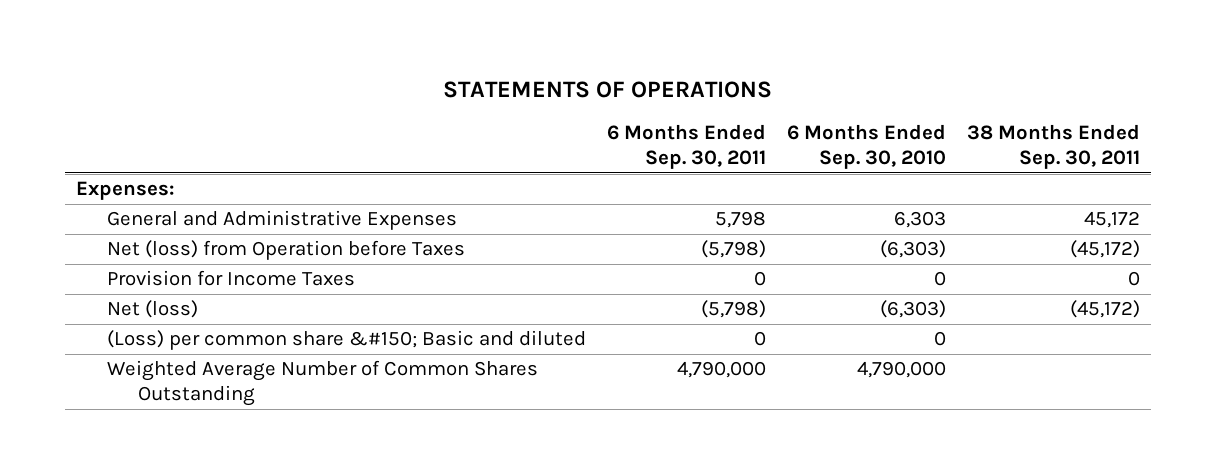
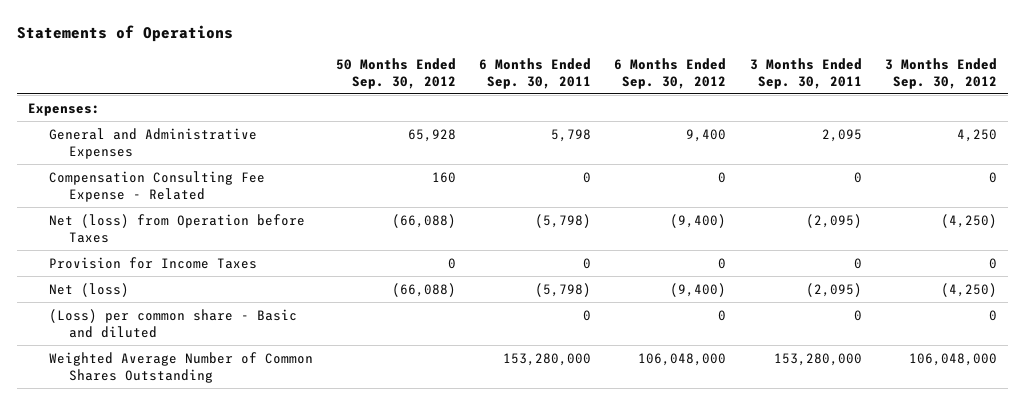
[443,81,773,99] STATEMENTS OF OPERATIONS -> [16,24,233,42] Statements of Operations
[787,124,947,170] 6 Months Ended Sep. 30, 2010 -> none
[967,124,1141,170] 38 Months Ended Sep. 30, 2011 -> none
none -> [335,57,456,89] 50 Months Ended Sep. 30, 2012
none -> [614,57,727,89] 6 Months Ended Sep. 30, 2012
none -> [749,57,862,89] 3 Months Ended Sep. 30, 2011
none -> [884,57,997,89] 3 Months Ended Sep. 30, 2012
none -> [48,170,265,202] Compensation Consulting Fee Expense - Related
[107,330,587,351] (Loss) per common share &#150; Basic and diluted -> [48,308,297,338] (Loss) per common share - Basic and diluted
[677,361,767,379] 4,790,000 -> [503,352,592,366] 153,280,000

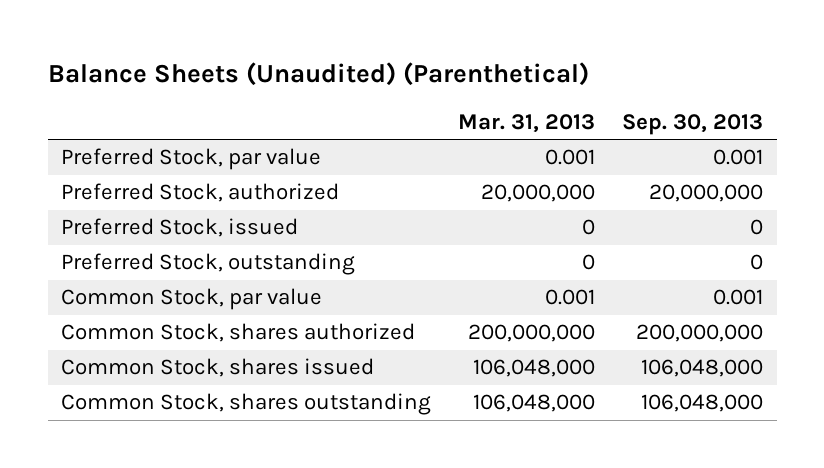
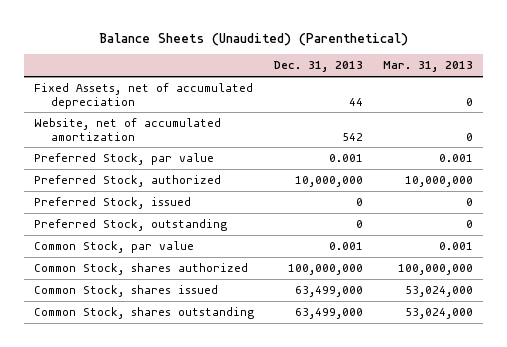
[622,114,764,136] Sep. 30, 2013 -> none
none -> [274,61,364,73] Dec. 31, 2013
none -> [34,82,254,109] Fixed Assets, net of accumulated depreciation
none -> [34,117,222,141] Website, net of accumulated amortization
[481,184,596,203] 20,000,000 -> [404,175,473,187] 10,000,000
[468,324,596,343] 200,000,000 -> [397,263,473,275] 100,000,000
[473,359,596,378] 106,048,000 -> [404,285,473,297] 53,024,000
[473,394,596,413] 106,048,000 -> [404,307,473,319] 53,024,000

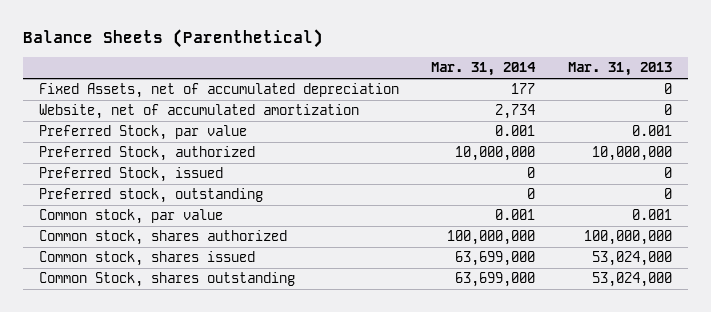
[98,32,408,46] Balance Sheets (Unaudited) (Parenthetical) -> [22,29,323,49] Balance Sheets (Parenthetical)
[274,61,364,73] Dec. 31, 2013 -> none
none -> [431,62,537,77] Mar. 31, 2014
[34,218,228,231] Preferred Stock, outstanding -> [38,188,263,204] Preferred stock, outstanding
[34,240,195,253] Common Stock, par value -> [38,209,223,225] Common stock, par value
[34,262,249,275] Common Stock, shares authorized -> [38,230,287,246] Common stock, shares authorized
[34,284,219,297] Common Stock, shares issued -> [38,251,255,267] Common stock, shares issued

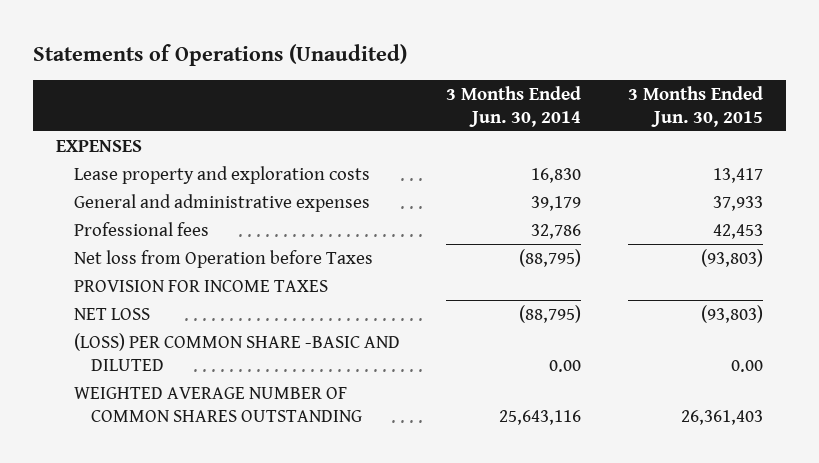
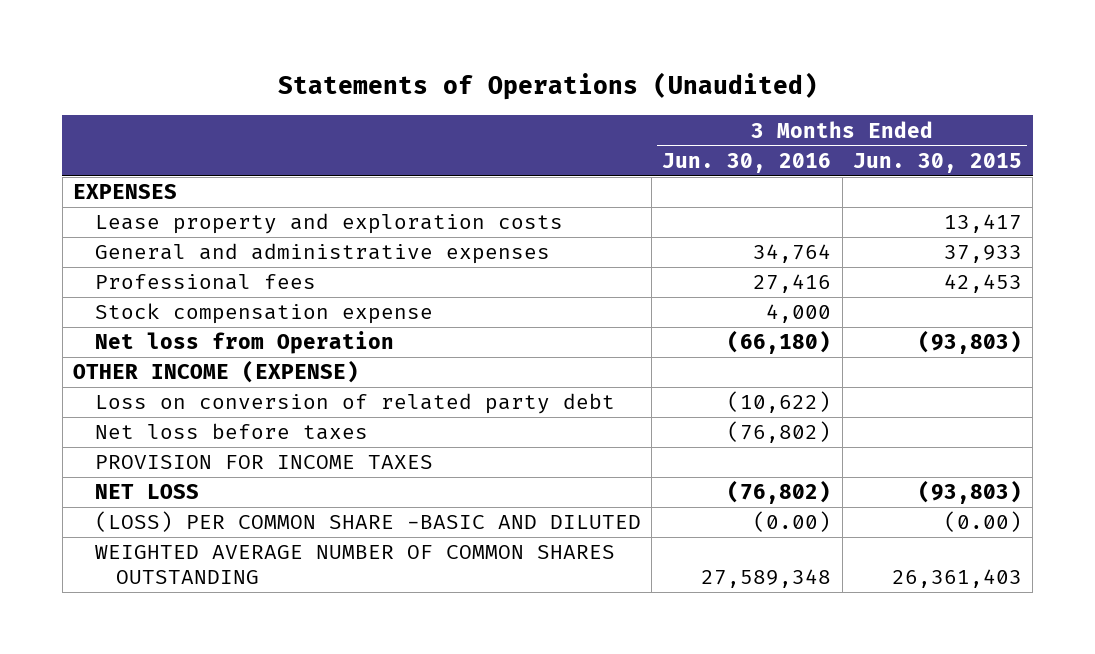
[446,85,582,127] 3 Months Ended Jun. 30, 2014 -> none
none -> [662,152,832,173] Jun. 30, 2016
none -> [94,303,433,325] Stock compensation expense
[73,249,373,268] Net loss from Operation before Taxes -> [94,331,394,355] Net loss from Operation
none -> [73,360,360,384] OTHER INCOME (EXPENSE)
none -> [94,393,615,415] Loss on conversion of related party debt
none -> [94,423,368,441] Net loss before taxes
[730,359,763,372] 0.00 -> [943,511,1022,533] (0.00)

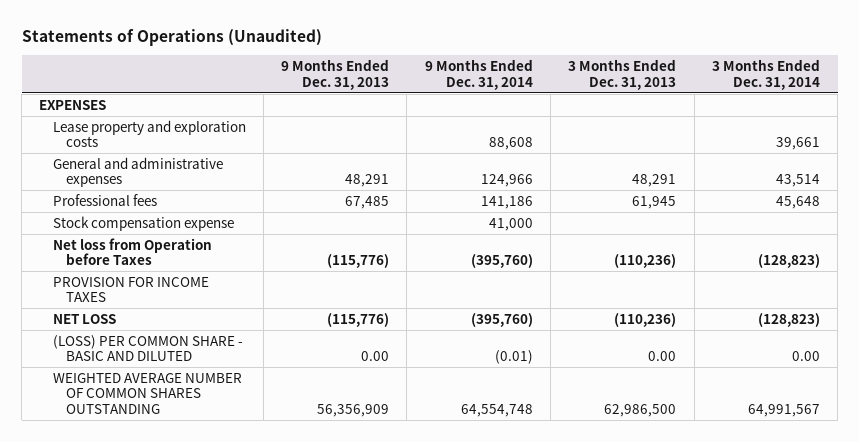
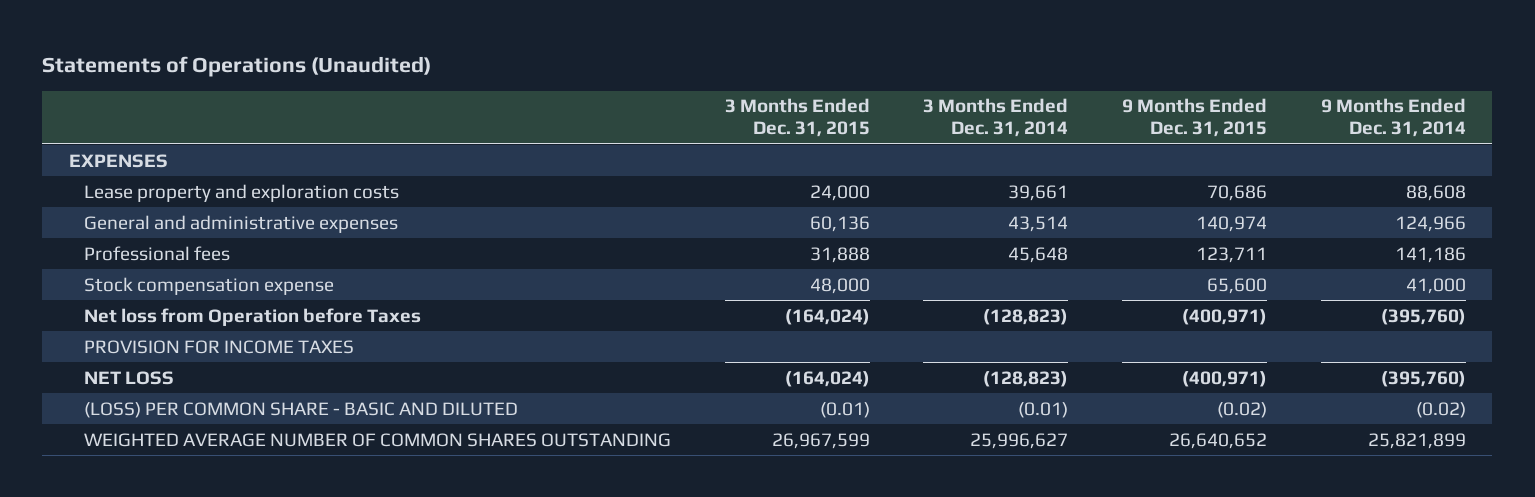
[281,59,390,90] 9 Months Ended Dec. 31, 2013 -> none
[568,59,677,90] 3 Months Ended Dec. 31, 2013 -> none
none -> [724,98,870,138] 3 Months Ended Dec. 31, 2015
none -> [1121,98,1267,138] 9 Months Ended Dec. 31, 2015
[494,350,533,365] (0.01) -> [1415,401,1466,418] (0.02)
[791,351,820,362] 0.00 -> [1018,401,1069,418] (0.01)
[460,403,533,417] 64,554,748 -> [1367,432,1466,449] 25,821,899
[747,403,820,417] 64,991,567 -> [970,432,1069,449] 25,996,627

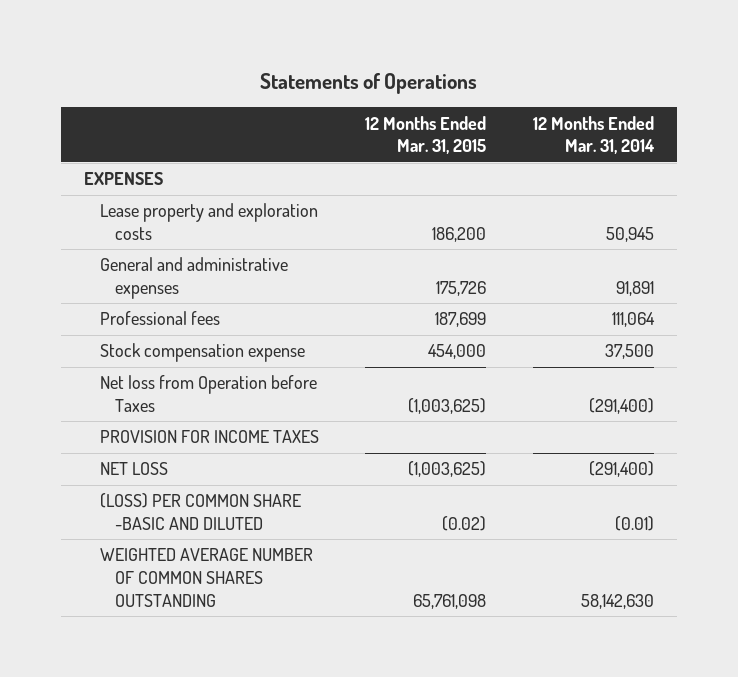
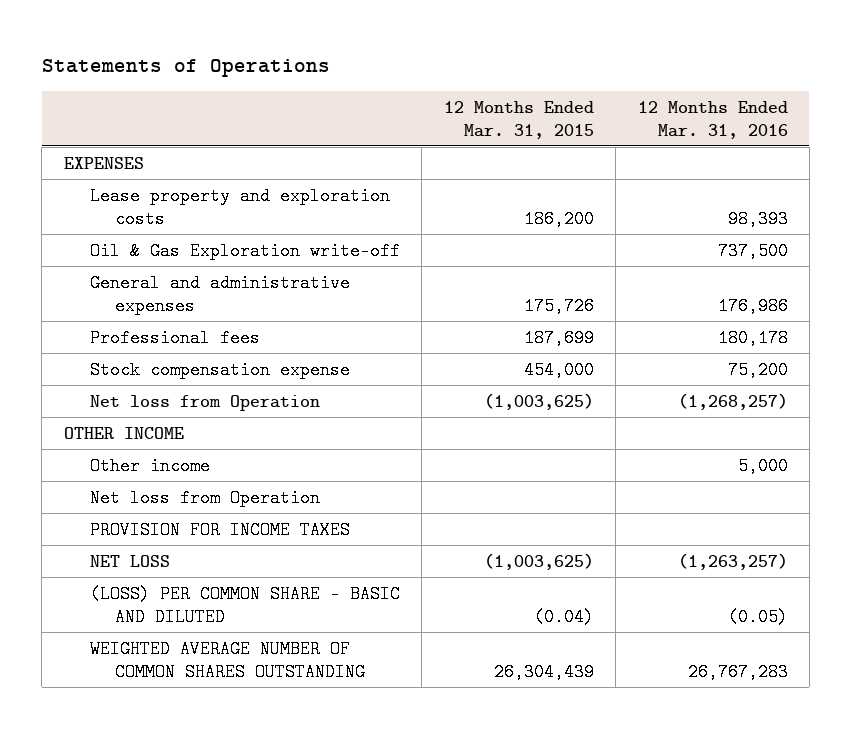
[532,115,655,155] 12 Months Ended Mar. 31, 2014 -> none
none -> [637,100,788,139] 12 Months Ended Mar. 31, 2016
none -> [89,241,400,260] Oil & Gas Exploration write-off
[99,375,317,413] Net loss from Operation before Taxes -> [89,394,320,411] Net loss from Operation
none -> [63,426,184,439] OTHER INCOME
none -> [89,456,210,475] Other income
none -> [89,488,320,507] Net loss from Operation
[99,493,301,531] (LOSS) PER COMMON SHARE -BASIC AND DILUTED -> [89,584,400,626] (LOSS) PER COMMON SHARE - BASIC AND DILUTED
[442,516,487,532] (0.02) -> [533,607,594,626] (0.04)
[413,594,487,610] 65,761,098 -> [493,662,594,681] 26,304,439

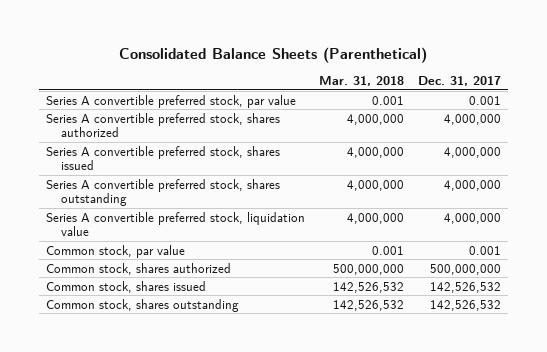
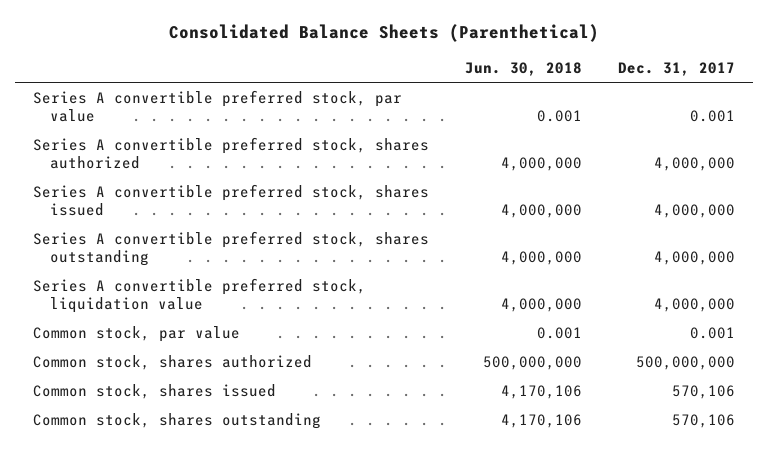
[318,75,404,86] Mar. 31, 2018 -> none
none -> [464,61,582,76] Jun. 30, 2018
[429,281,501,293] 142,526,532 -> [671,384,735,399] 570,106
[429,299,501,311] 142,526,532 -> [671,413,735,428] 570,106

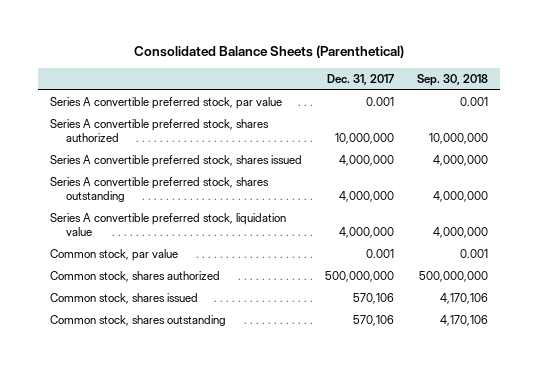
[464,61,582,76] Jun. 30, 2018 -> none
none -> [417,73,489,86] Sep. 30, 2018
[653,157,735,172] 4,000,000 -> [334,133,394,145] 10,000,000

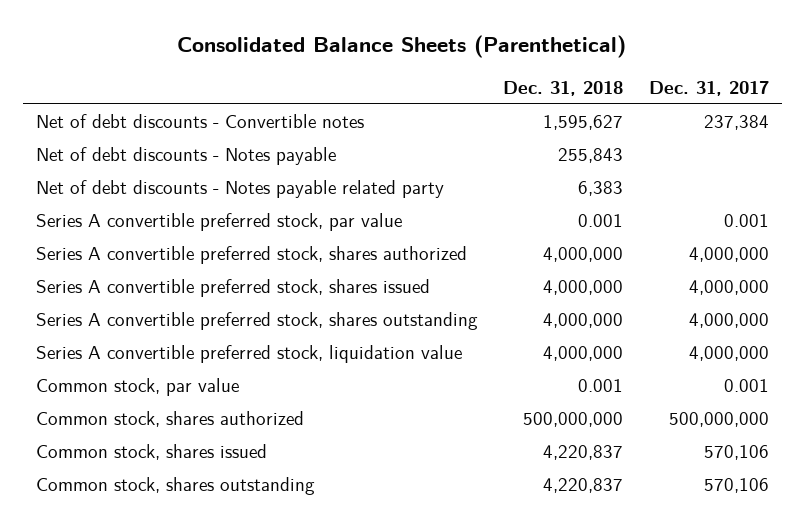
[417,73,489,86] Sep. 30, 2018 -> none
none -> [503,80,624,96] Dec. 31, 2018
none -> [35,113,364,128] Net of debt discounts - Convertible notes
none -> [35,146,336,165] Net of debt discounts - Notes payable
none -> [35,179,444,198] Net of debt discounts - Notes payable related party
[334,133,394,145] 10,000,000 -> [689,246,770,262] 4,000,000

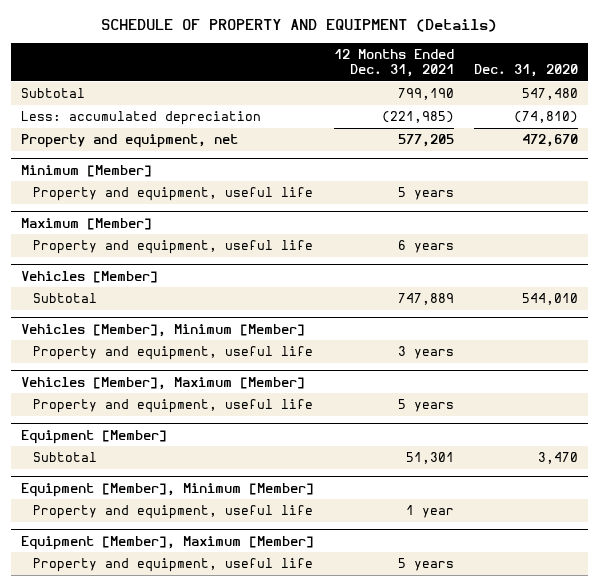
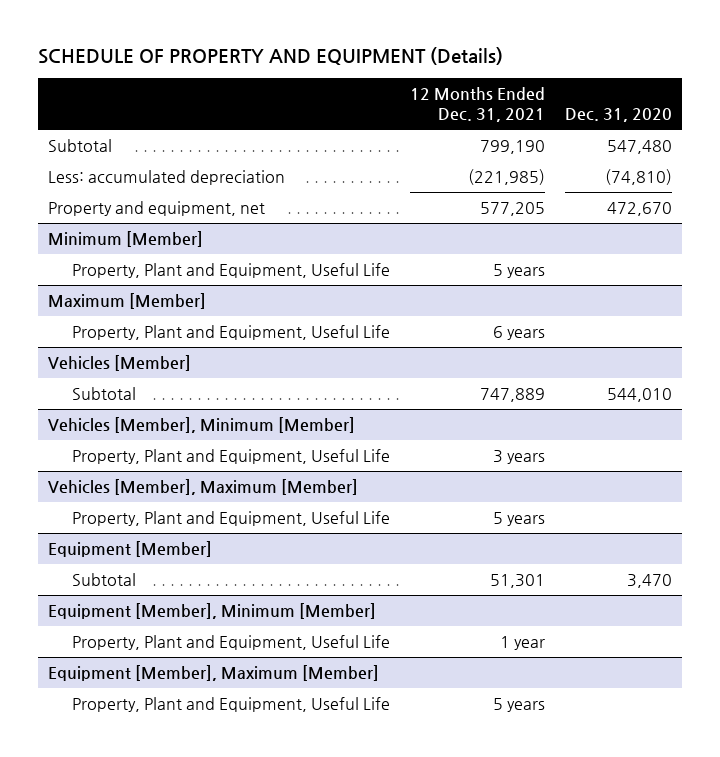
[32,187,313,202] Property and equipment, useful life -> [71,263,390,279] Property, Plant and Equipment, Useful Life
[32,240,313,255] Property and equipment, useful life -> [71,325,390,341] Property, Plant and Equipment, Useful Life
[32,346,313,361] Property and equipment, useful life -> [71,449,390,465] Property, Plant and Equipment, Useful Life
[32,399,313,414] Property and equipment, useful life -> [71,511,390,527] Property, Plant and Equipment, Useful Life
[32,505,313,520] Property and equipment, useful life -> [71,635,390,651] Property, Plant and Equipment, Useful Life
[32,558,313,573] Property and equipment, useful life -> [71,697,390,713] Property, Plant and Equipment, Useful Life

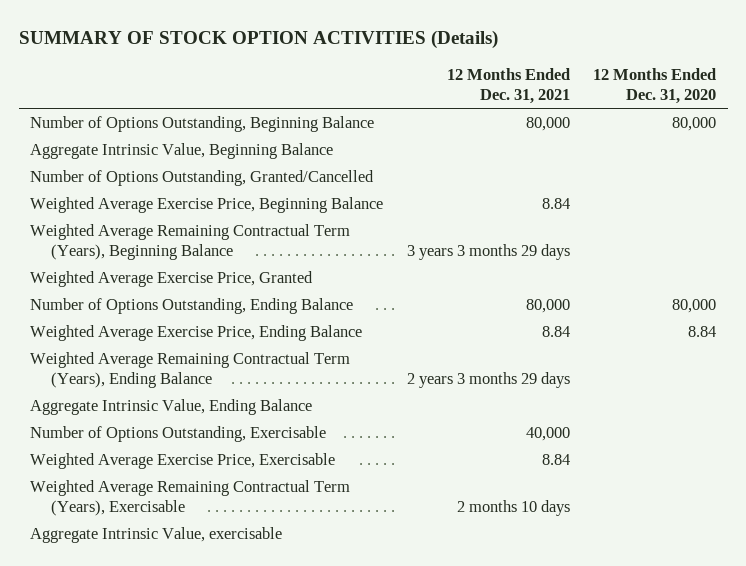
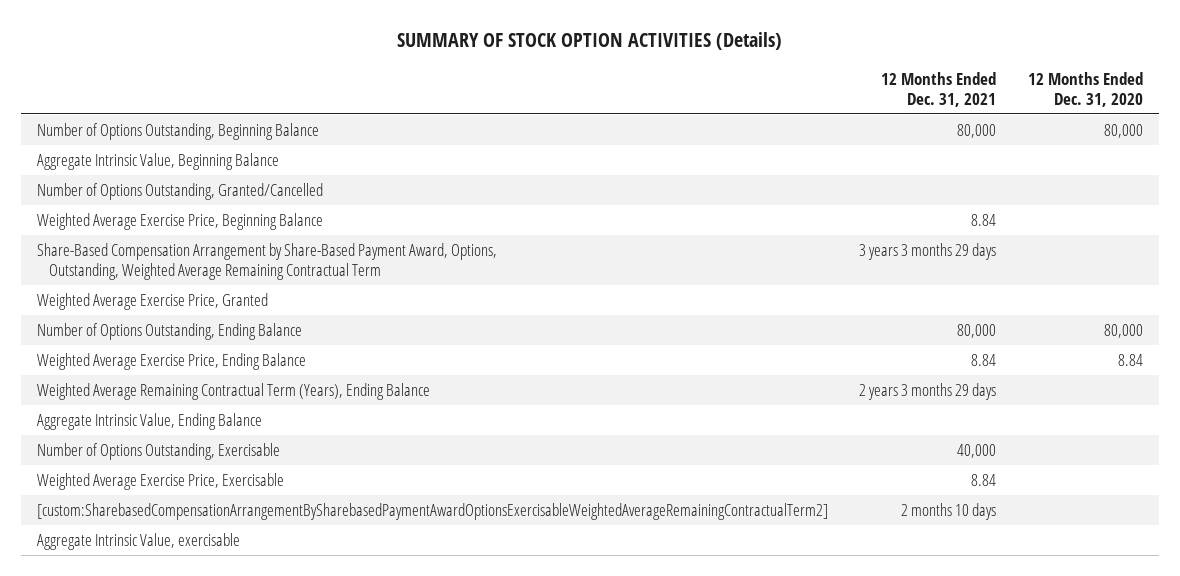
[30,223,351,261] Weighted Average Remaining Contractual Term (Years), Beginning Balance -> [36,243,497,280] Share-Based Compensation Arrangement by Share-Based Payment Award, Options, Outstanding, Weighted Average Remaining Contractual Term
[30,479,351,517] Weighted Average Remaining Contractual Term (Years), Exercisable -> [36,503,828,521] [custom:SharebasedCompensationArrangementBySharebasedPaymentAwardOptionsExercisableWeightedAverageRemainingContractualTerm2]

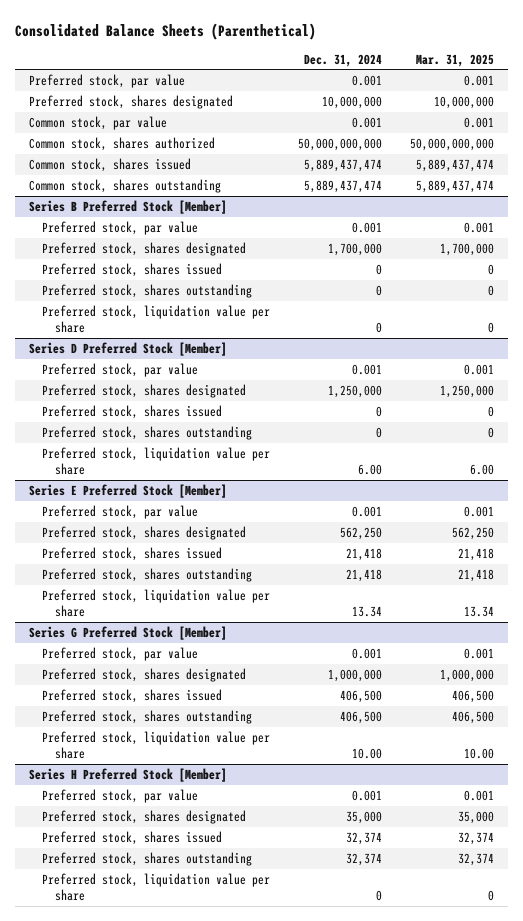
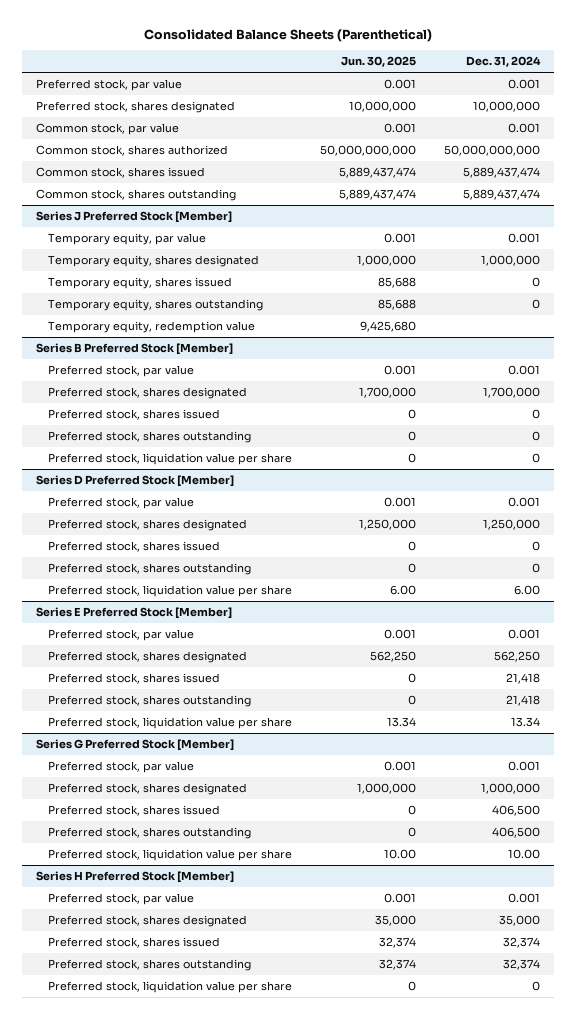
[415,53,494,67] Mar. 31, 2025 -> none
none -> [341,56,417,68] Jun. 30, 2025
none -> [35,211,232,224] Series J Preferred Stock [Member]
none -> [48,233,207,246] Temporary equity, par value
none -> [48,255,260,268] Temporary equity, shares designated
none -> [48,277,233,290] Temporary equity, shares issued
none -> [48,299,264,312] Temporary equity, shares outstanding
none -> [48,321,256,334] Temporary equity, redemption value

